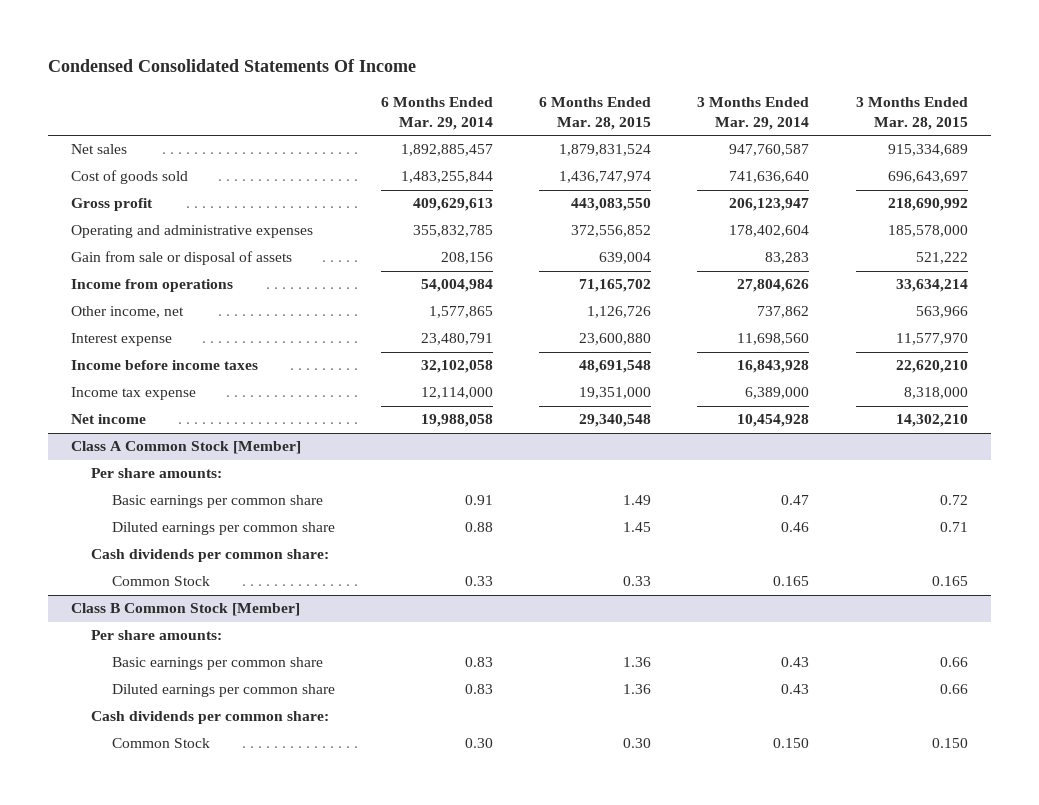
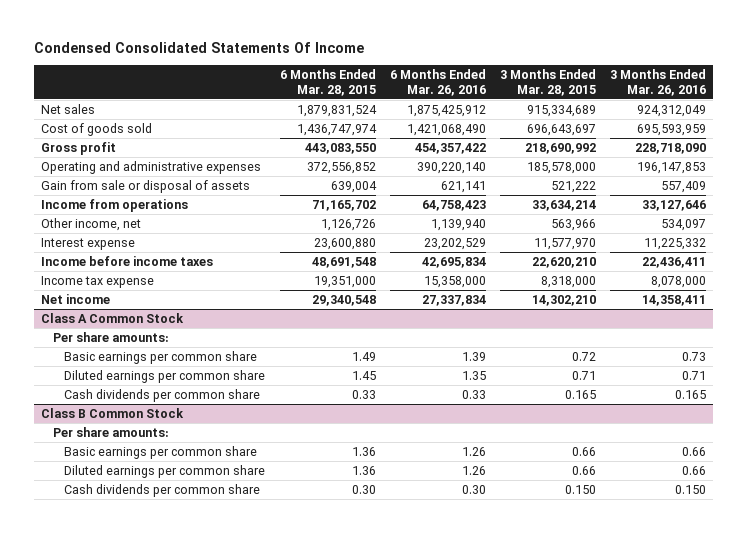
[380,96,493,130] 6 Months Ended Mar. 29, 2014 -> none
[697,96,810,130] 3 Months Ended Mar. 29, 2014 -> none
none -> [389,68,486,96] 6 Months Ended Mar. 26, 2016
none -> [609,68,706,96] 3 Months Ended Mar. 26, 2016
[71,441,302,455] Class A Common Stock [Member] -> [41,312,185,323] Class A Common Stock
[91,549,330,563] Cash dividends per common share: -> none
[111,576,210,587] Common Stock -> [64,388,261,402] Cash dividends per common share
[71,603,301,617] Class B Common Stock [Member] -> [41,407,185,418] Class B Common Stock
[91,711,330,725] Cash dividends per common share: -> none
[111,738,210,749] Common Stock -> [64,483,261,497] Cash dividends per common share

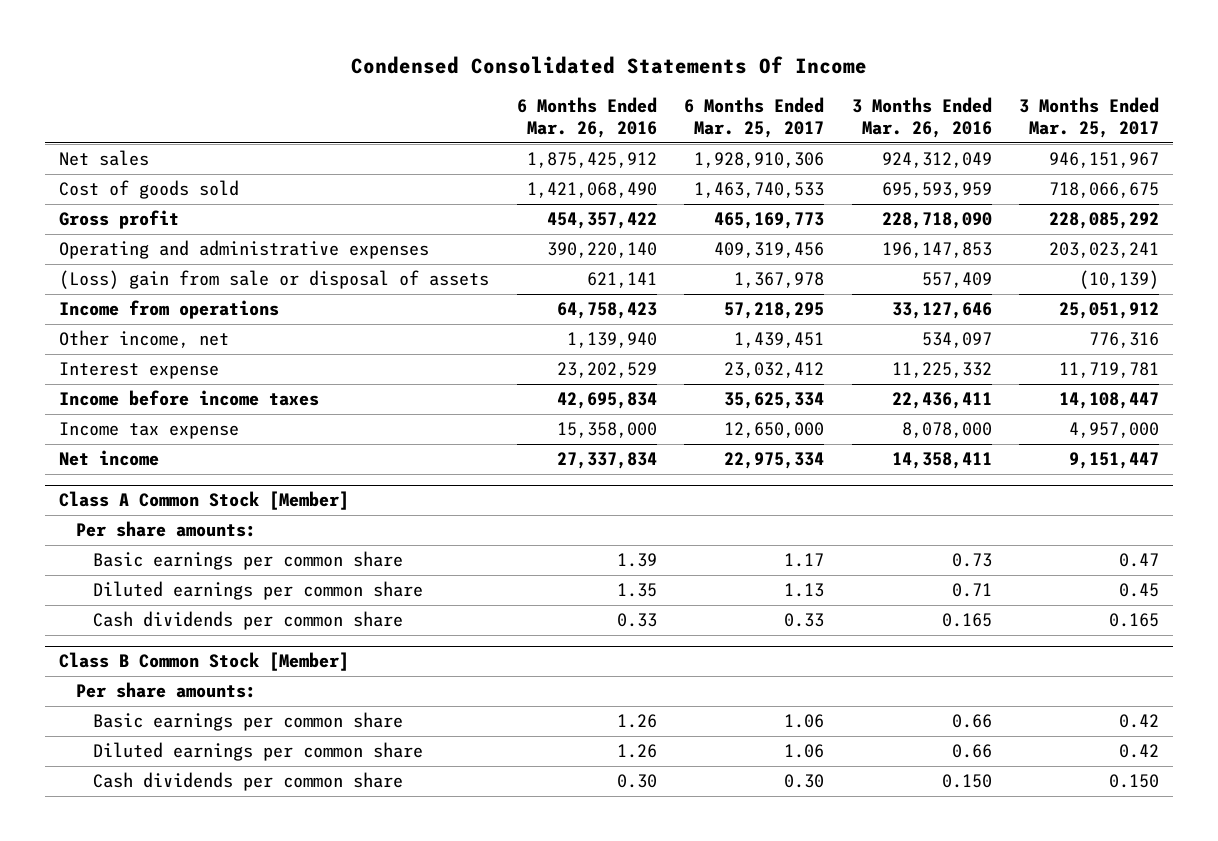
[279,68,376,96] 6 Months Ended Mar. 28, 2015 -> none
[499,68,596,96] 3 Months Ended Mar. 28, 2015 -> none
none -> [684,97,825,139] 6 Months Ended Mar. 25, 2017
none -> [1019,97,1160,139] 3 Months Ended Mar. 25, 2017
[41,179,251,193] Gain from sale or disposal of assets -> [59,270,490,290] (Loss) gain from sale or disposal of assets
[41,312,185,323] Class A Common Stock -> [59,491,350,511] Class A Common Stock [Member]
[41,407,185,418] Class B Common Stock -> [59,652,350,672] Class B Common Stock [Member]

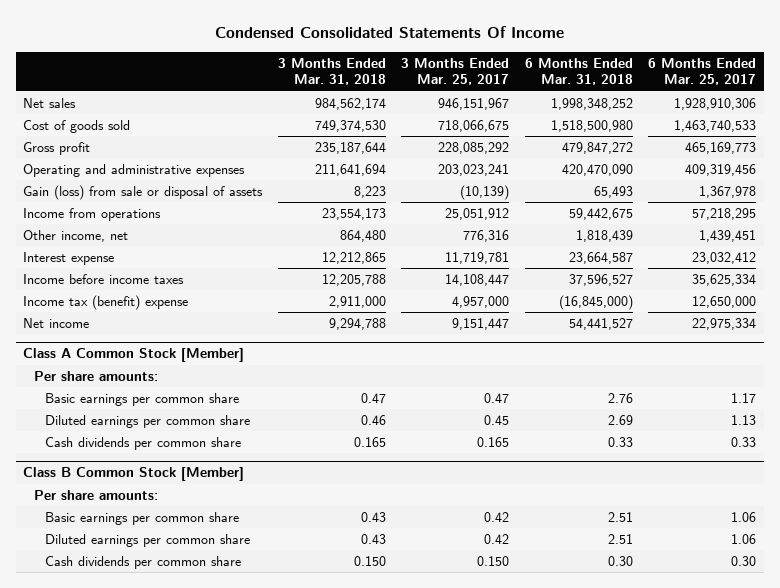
[516,97,657,139] 6 Months Ended Mar. 26, 2016 -> none
[851,97,992,139] 3 Months Ended Mar. 26, 2016 -> none
none -> [277,57,386,86] 3 Months Ended Mar. 31, 2018
none -> [524,57,633,86] 6 Months Ended Mar. 31, 2018
[59,270,490,290] (Loss) gain from sale or disposal of assets -> [23,185,264,201] Gain (loss) from sale or disposal of assets
[59,422,240,440] Income tax expense -> [23,295,189,311] Income tax (benefit) expense

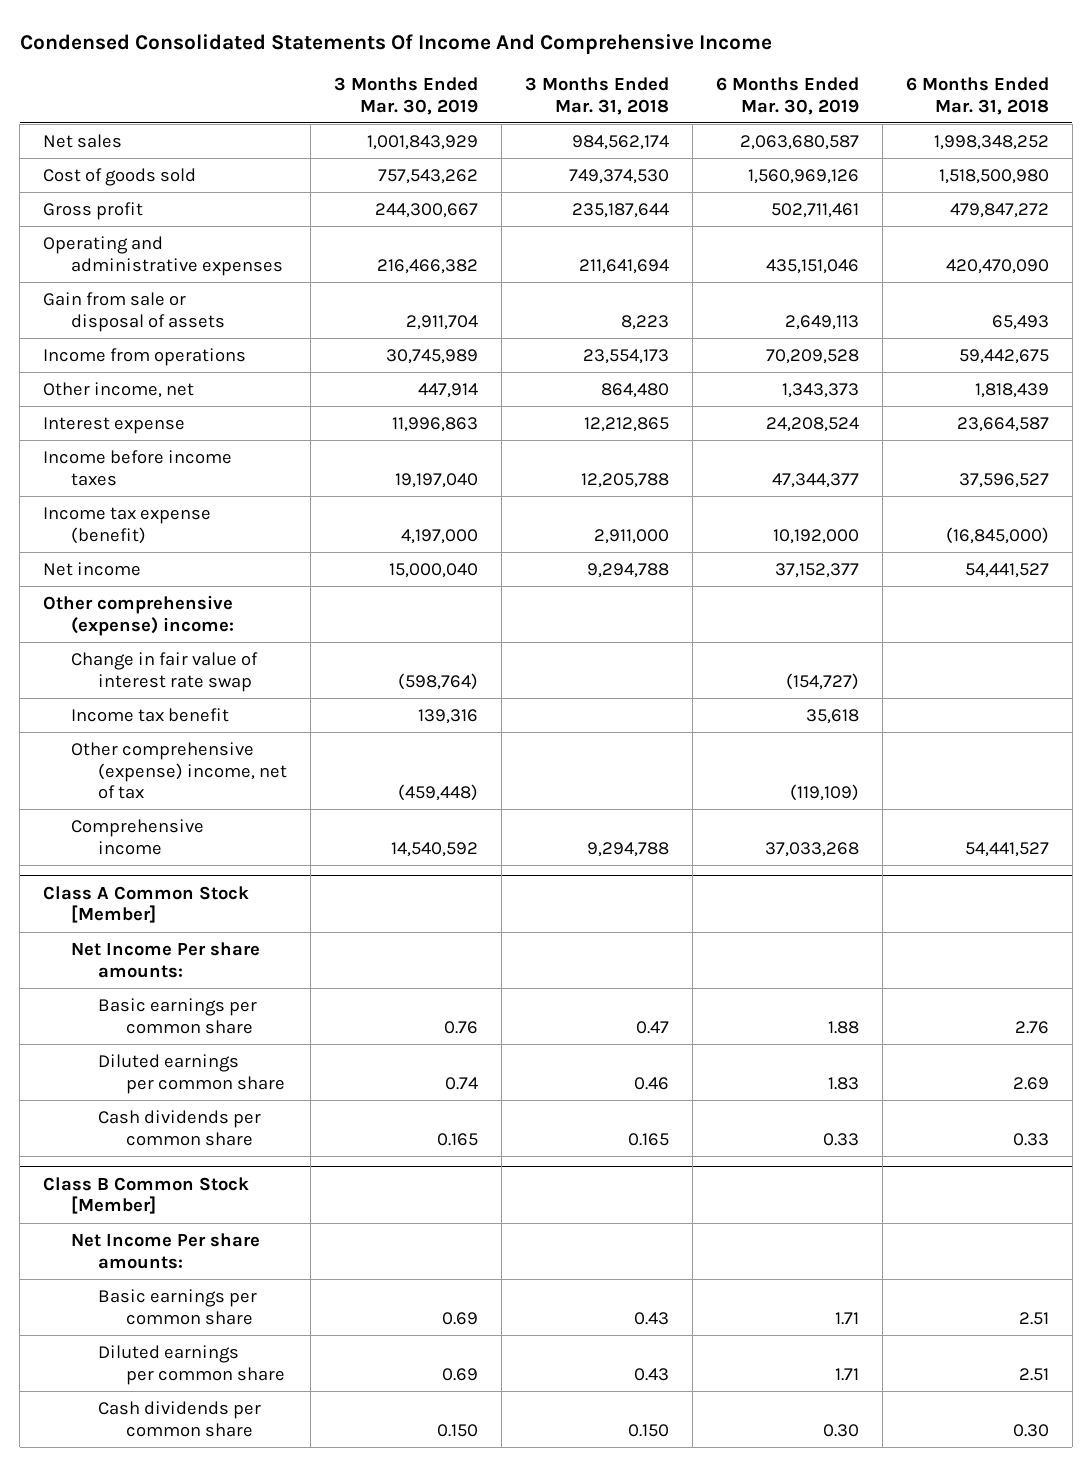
[214,25,564,38] Condensed Consolidated Statements Of Income -> [19,33,772,54] Condensed Consolidated Statements Of Income And Comprehensive Income
[401,57,510,86] 3 Months Ended Mar. 25, 2017 -> none
[648,57,757,86] 6 Months Ended Mar. 25, 2017 -> none
none -> [334,76,479,115] 3 Months Ended Mar. 30, 2019
none -> [715,76,859,115] 6 Months Ended Mar. 30, 2019
[23,185,264,201] Gain (loss) from sale or disposal of assets -> [43,291,225,332] Gain from sale or disposal of assets
[23,295,189,311] Income tax (benefit) expense -> [43,506,212,544] Income tax expense (benefit)
none -> [43,594,234,636] Other comprehensive (expense) income:
none -> [70,651,258,692] Change in fair value of interest rate swap
none -> [70,707,229,722] Income tax benefit
none -> [70,741,288,800] Other comprehensive (expense) income, net of tax
none -> [70,818,204,855] Comprehensive income
[34,371,159,382] Per share amounts: -> [70,941,260,978] Net Income Per share amounts:
[34,490,159,501] Per share amounts: -> [70,1232,260,1269] Net Income Per share amounts:

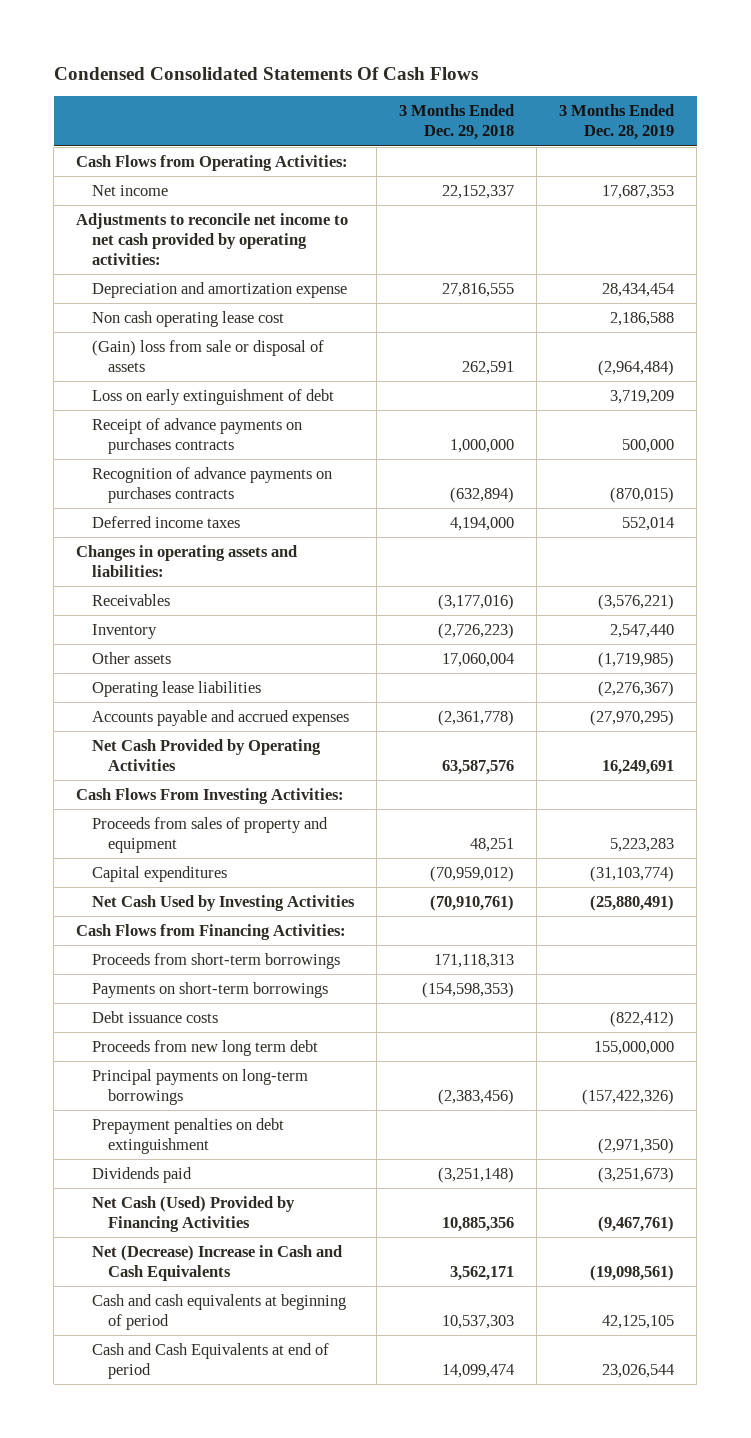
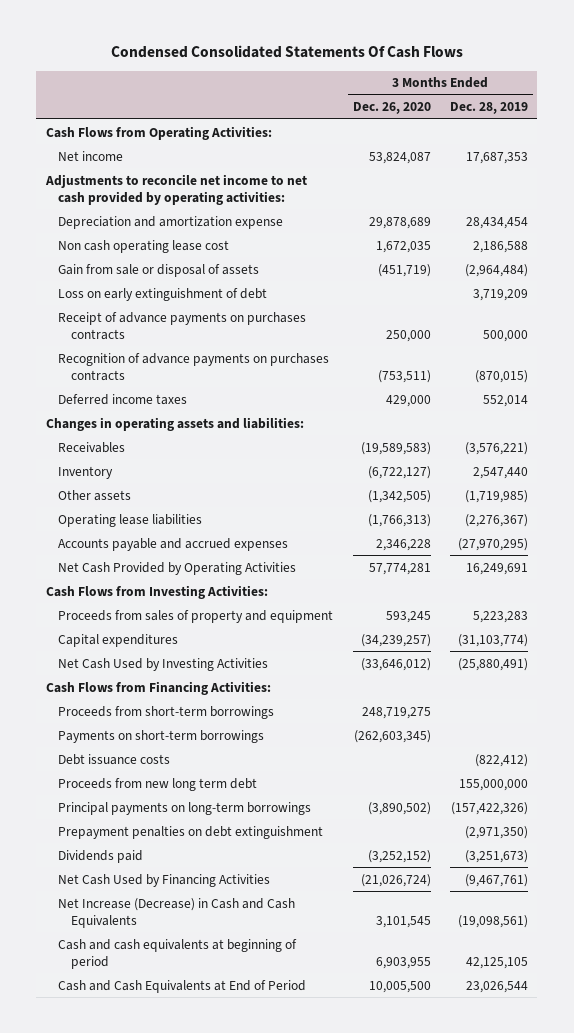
[399,104,515,141] 3 Months Ended Dec. 29, 2018 -> none
none -> [352,102,431,115] Dec. 26, 2020
[92,340,325,373] (Gain) loss from sale or disposal of assets -> [58,263,260,277] Gain from sale or disposal of assets
[76,788,345,805] Cash Flows From Investing Activities: -> [45,584,268,599] Cash Flows from Investing Activities:
[92,1196,296,1233] Net Cash (Used) Provided by Financing Activities -> [58,873,271,887] Net Cash Used by Financing Activities
[92,1245,343,1282] Net (Decrease) Increase in Cash and Cash Equivalents -> [58,897,296,928] Net Increase (Decrease) in Cash and Cash Equivalents
[92,1343,330,1380] Cash and Cash Equivalents at end of period -> [58,979,307,993] Cash and Cash Equivalents at End of Period

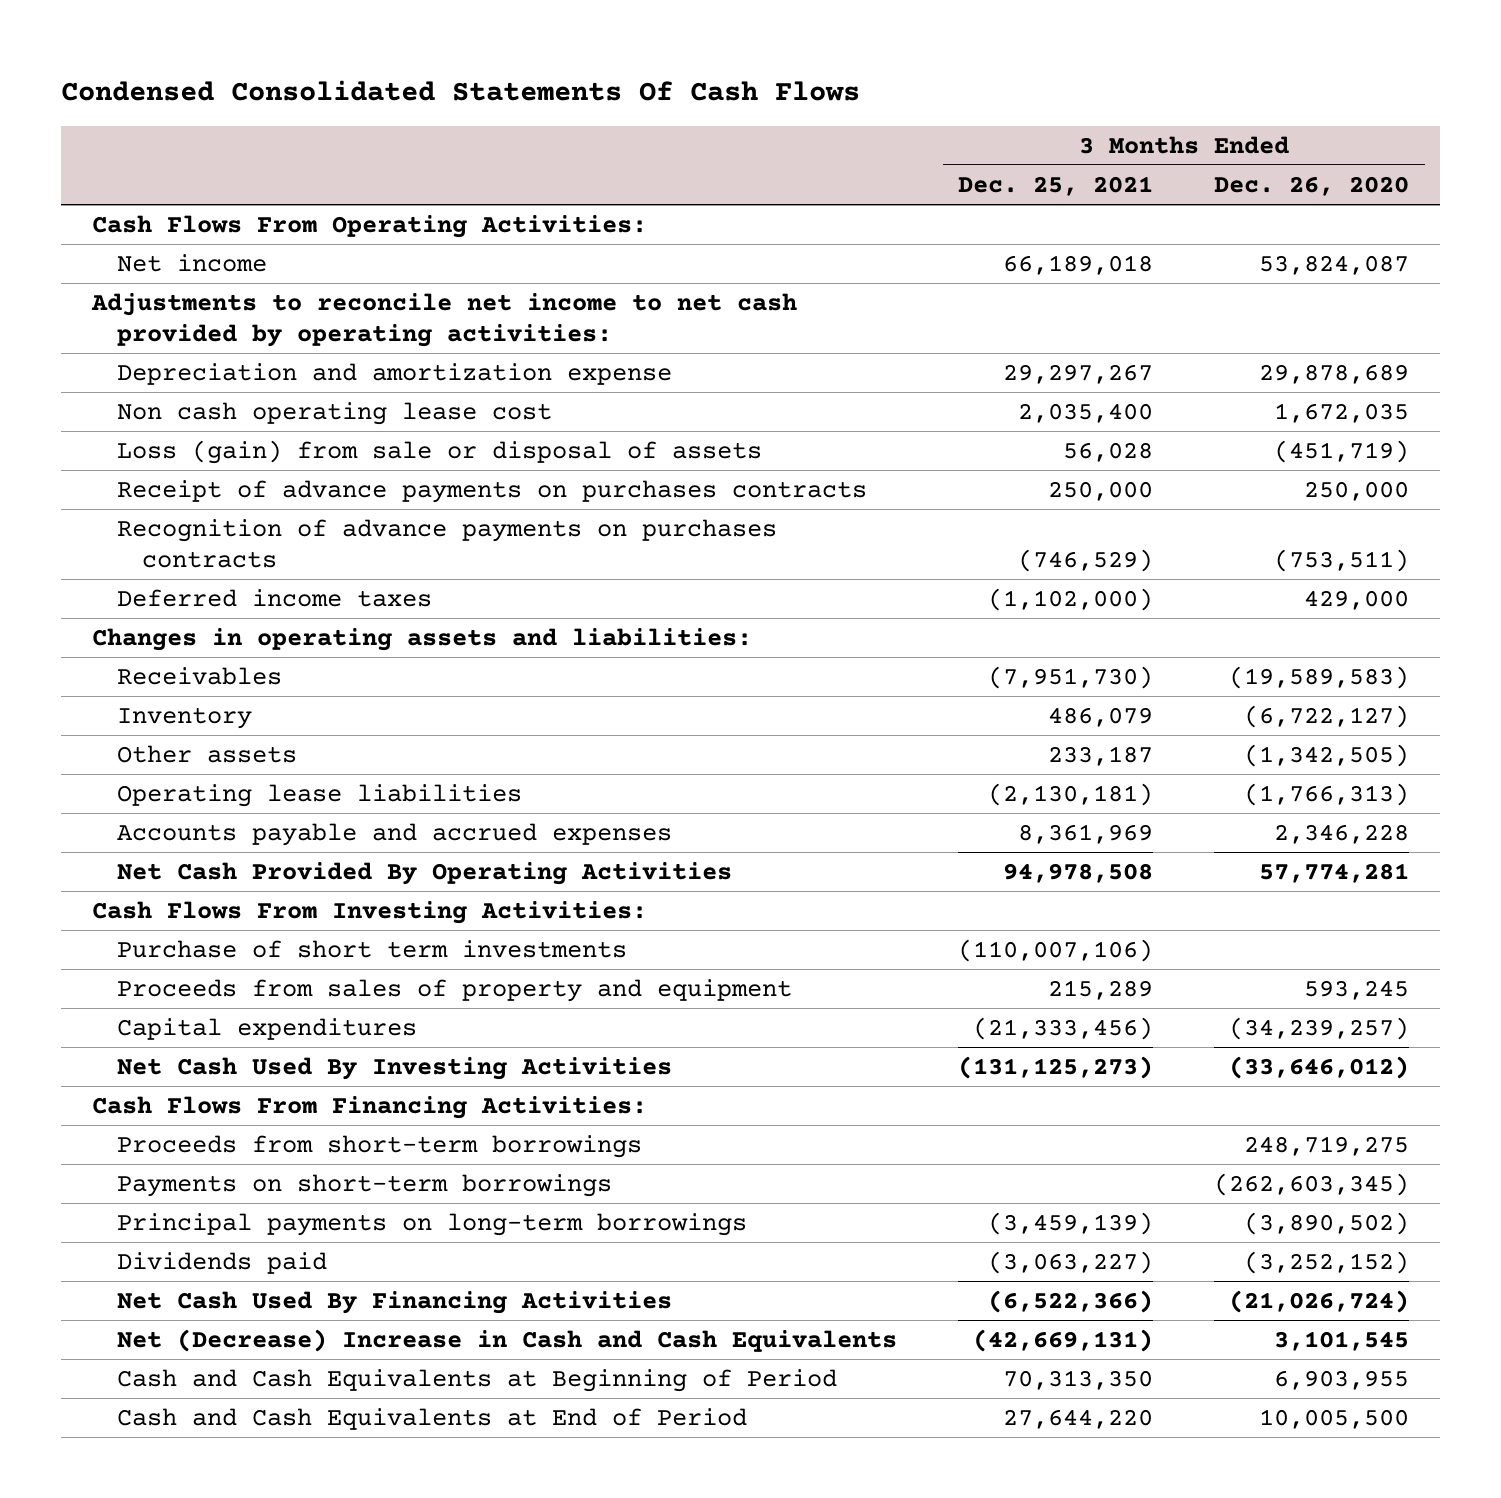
[449,102,528,115] Dec. 28, 2019 -> none
none -> [958,175,1154,196] Dec. 25, 2021
[45,125,272,140] Cash Flows from Operating Activities: -> [91,214,647,238] Cash Flows From Operating Activities:
[58,287,268,301] Loss on early extinguishment of debt -> none
[58,263,260,277] Gain from sale or disposal of assets -> [116,439,762,464] Loss (gain) from sale or disposal of assets
[58,561,297,575] Net Cash Provided by Operating Activities -> [116,861,732,885] Net Cash Provided By Operating Activities
[45,584,268,599] Cash Flows from Investing Activities: -> [91,900,647,924] Cash Flows From Investing Activities:
none -> [116,939,627,958] Purchase of short term investments
[58,657,269,671] Net Cash Used by Investing Activities -> [116,1056,672,1080] Net Cash Used By Investing Activities
[45,680,271,695] Cash Flows from Financing Activities: -> [91,1095,647,1119] Cash Flows From Financing Activities:
[58,753,171,765] Debt issuance costs -> none
[58,777,258,791] Proceeds from new long term debt -> none
[58,825,324,839] Prepayment penalties on debt extinguishment -> none
[58,873,271,887] Net Cash Used by Financing Activities -> [116,1290,672,1314] Net Cash Used By Financing Activities
[58,897,296,928] Net Increase (Decrease) in Cash and Cash Equivalents -> [116,1328,897,1352] Net (Decrease) Increase in Cash and Cash Equivalents
[58,938,298,969] Cash and cash equivalents at beginning of period -> [116,1368,837,1392] Cash and Cash Equivalents at Beginning of Period

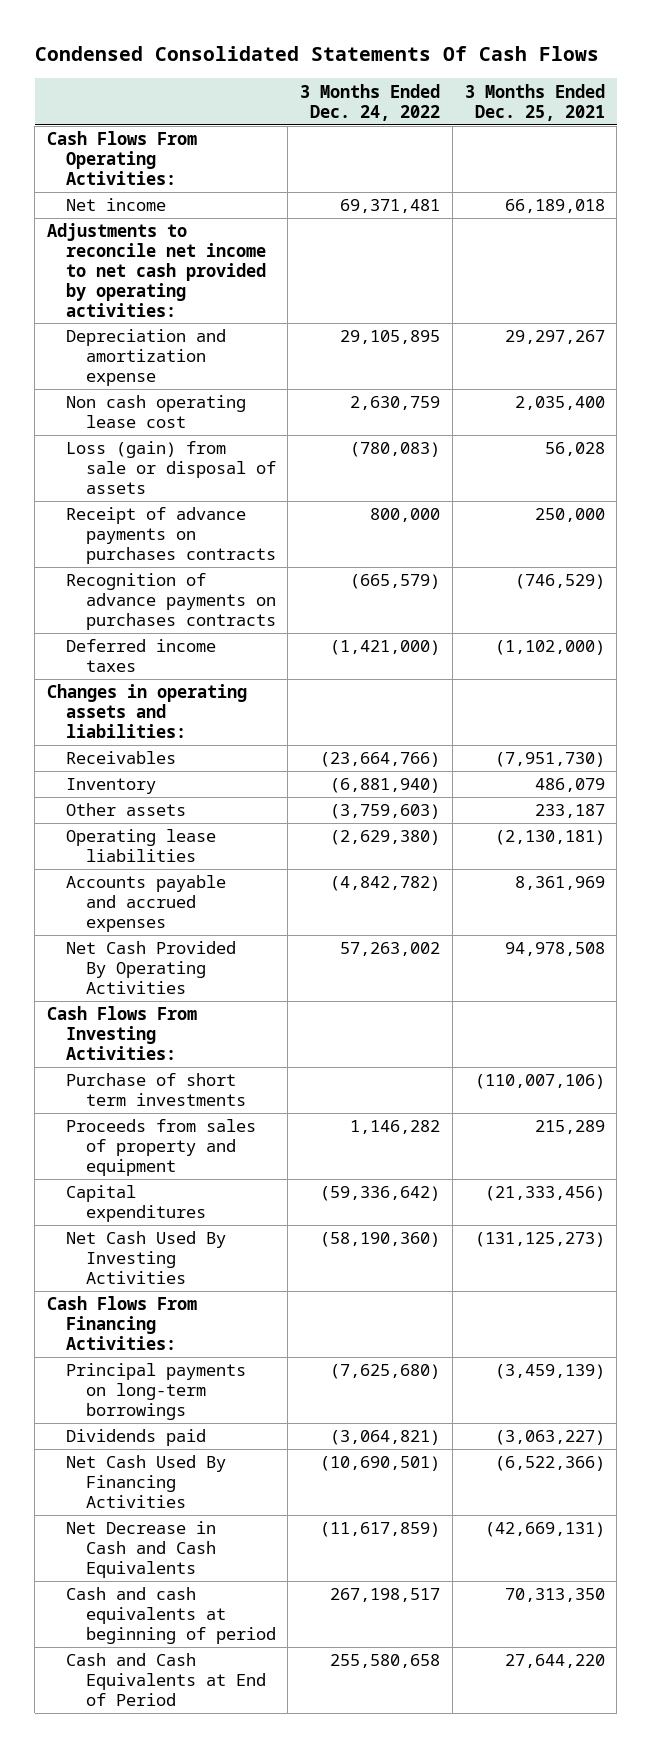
[1214,175,1410,196] Dec. 26, 2020 -> none
none -> [300,83,441,121] 3 Months Ended Dec. 24, 2022
[116,1134,642,1158] Proceeds from short-term borrowings -> none
[116,1173,612,1197] Payments on short-term borrowings -> none
[116,1328,897,1352] Net (Decrease) Increase in Cash and Cash Equivalents -> [66,1521,217,1578] Net Decrease in Cash and Cash Equivalents
[116,1368,837,1392] Cash and Cash Equivalents at Beginning of Period -> [66,1587,276,1644] Cash and cash equivalents at beginning of period

